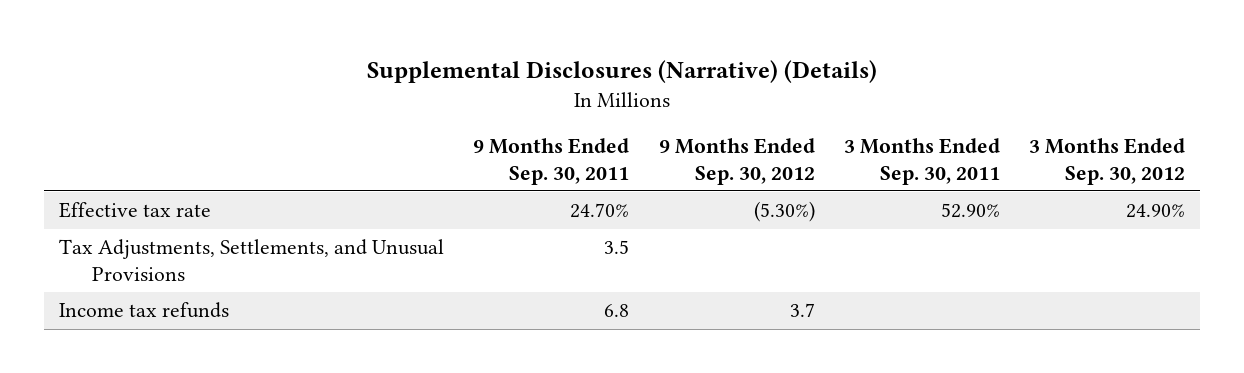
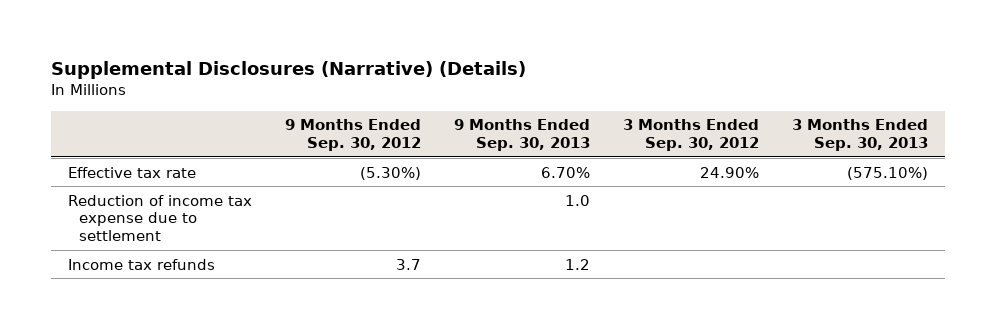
[473,138,630,185] 9 Months Ended Sep. 30, 2011 -> none
[843,138,1000,185] 3 Months Ended Sep. 30, 2011 -> none
none -> [454,119,591,152] 9 Months Ended Sep. 30, 2013
none -> [792,119,929,152] 3 Months Ended Sep. 30, 2013
[59,239,445,281] Tax Adjustments, Settlements, and Unusual Provisions -> [67,194,252,242] Reduction of income tax expense due to settlement

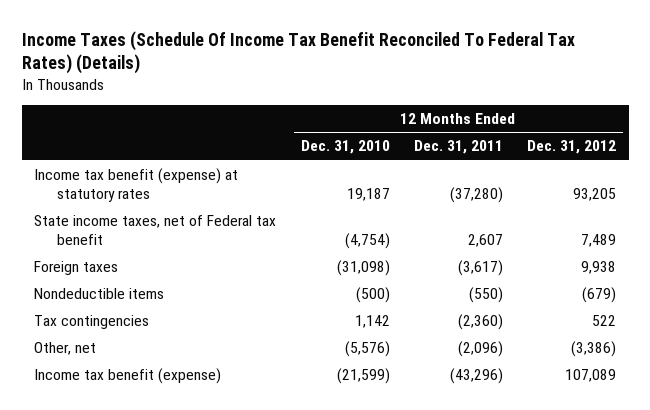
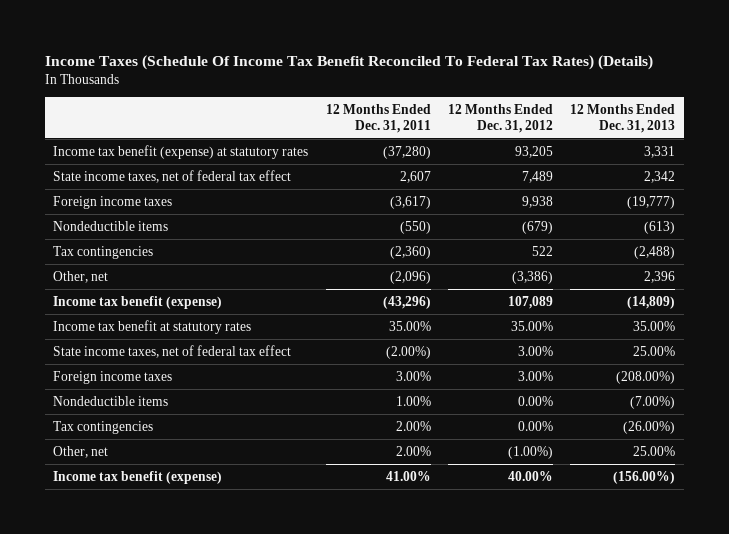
[300,140,390,155] Dec. 31, 2010 -> none
none -> [570,104,676,133] 12 Months Ended Dec. 31, 2013
[34,215,277,245] State income taxes, net of Federal tax benefit -> [53,169,292,183] State income taxes, net of federal tax effect
[34,261,119,276] Foreign taxes -> [53,195,173,209] Foreign income taxes
none -> [53,319,252,334] Income tax benefit at statutory rates
none -> [53,344,292,358] State income taxes, net of federal tax effect
none -> [53,370,173,384] Foreign income taxes
none -> [53,395,169,406] Nondeductible items
none -> [53,420,154,434] Tax contingencies
none -> [53,445,109,458] Other, net
none -> [53,470,223,484] Income tax benefit (expense)

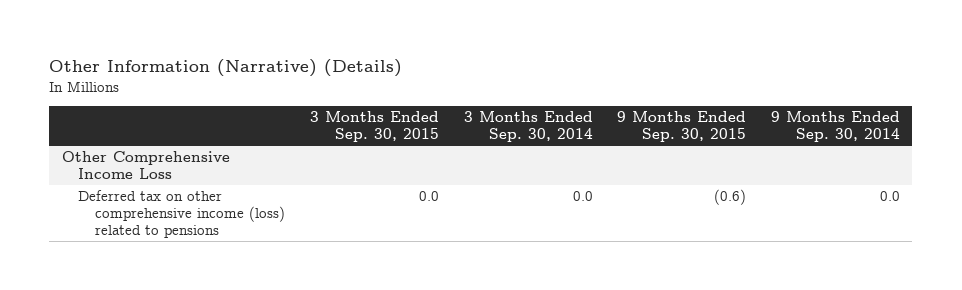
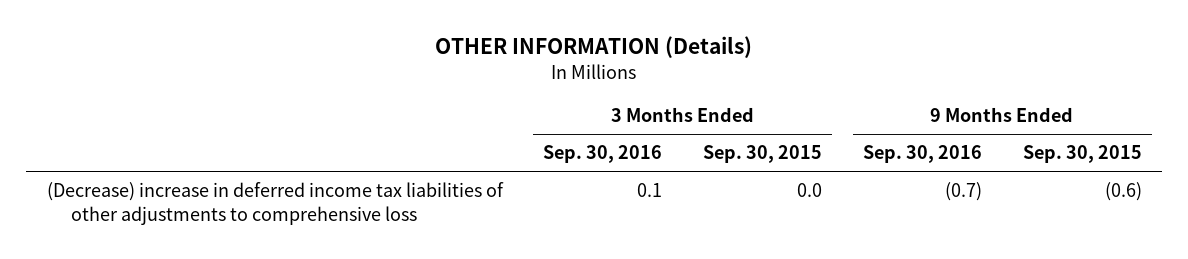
[49,58,403,77] Other Information (Narrative) (Details) -> [435,36,753,59] OTHER INFORMATION (Details)
[463,111,593,143] 3 Months Ended Sep. 30, 2014 -> none
[771,111,901,143] 9 Months Ended Sep. 30, 2014 -> none
none -> [543,145,663,164] Sep. 30, 2016
none -> [862,145,982,164] Sep. 30, 2016
[61,151,230,180] Other Comprehensive Income Loss -> none
[78,190,286,238] Deferred tax on other comprehensive income (loss) related to pensions -> [46,182,504,225] (Decrease) increase in deferred income tax liabilities of other adjustments to comprehensive loss

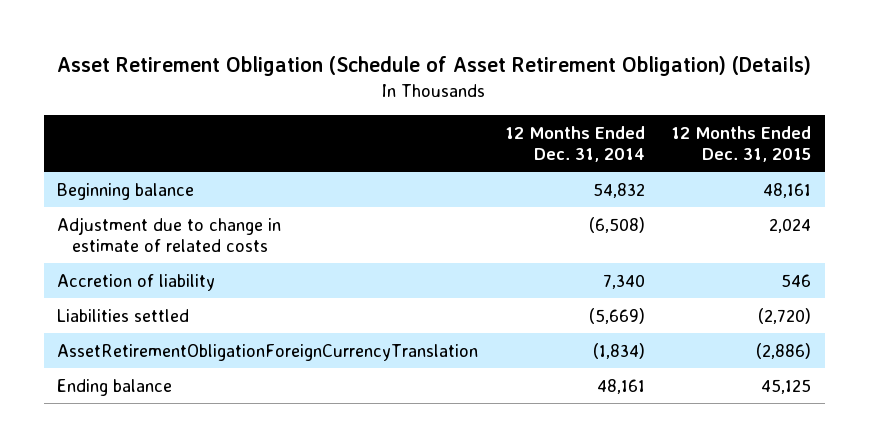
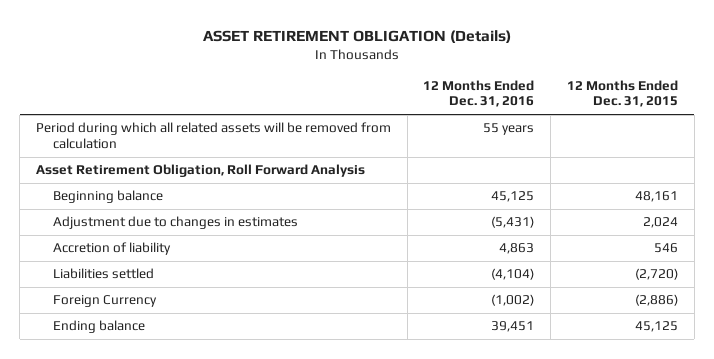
[57,56,812,77] Asset Retirement Obligation (Schedule of Asset Retirement Obligation) (Details) -> [202,29,511,43] ASSET RETIREMENT OBLIGATION (Details)
[504,125,645,163] 12 Months Ended Dec. 31, 2014 -> none
none -> [423,79,535,108] 12 Months Ended Dec. 31, 2016
none -> [36,122,392,150] Period during which all related assets will be removed from calculation
none -> [36,164,366,178] Asset Retirement Obligation, Roll Forward Analysis
[57,216,282,253] Adjustment due to change in estimate of related costs -> [53,216,299,230] Adjustment due to changes in estimates
[57,343,479,361] AssetRetirementObligationForeignCurrencyTranslation -> [53,295,158,308] Foreign Currency

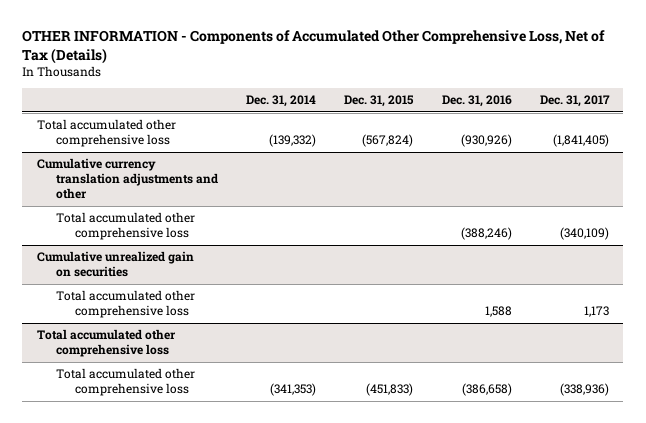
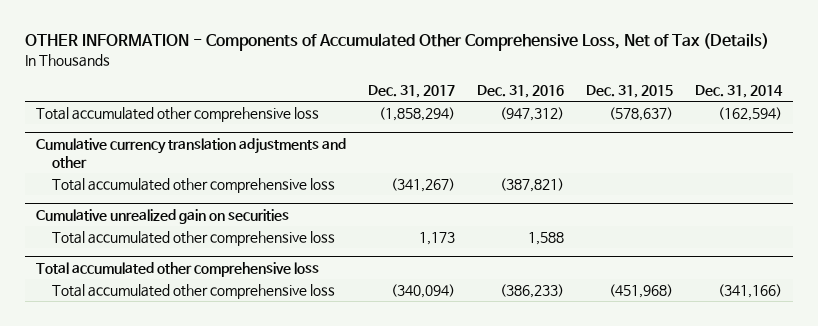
[269,134,317,148] (139,332) -> [718,107,783,122] (162,594)
[362,134,414,148] (567,824) -> [609,107,674,122] (578,637)
[460,134,512,148] (930,926) -> [500,107,565,122] (947,312)
[553,134,610,148] (1,841,405) -> [378,107,455,122] (1,858,294)
[460,227,512,241] (388,246) -> [500,178,565,193] (387,821)
[560,227,610,241] (340,109) -> [390,178,455,193] (341,267)
[270,383,317,397] (341,353) -> [718,284,783,299] (341,166)
[366,383,414,397] (451,833) -> [609,284,674,299] (451,968)
[461,383,512,397] (386,658) -> [500,284,565,299] (386,233)
[560,383,610,397] (338,936) -> [390,284,455,299] (340,094)

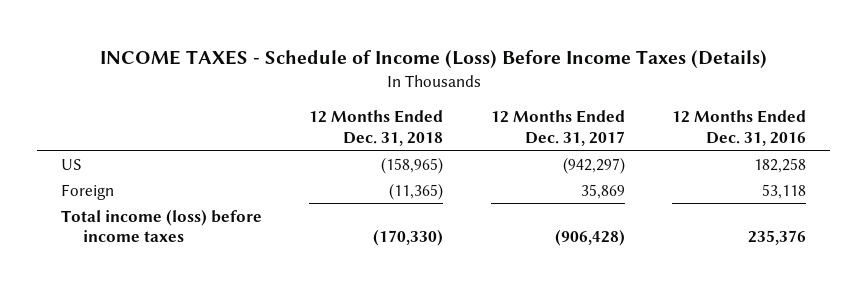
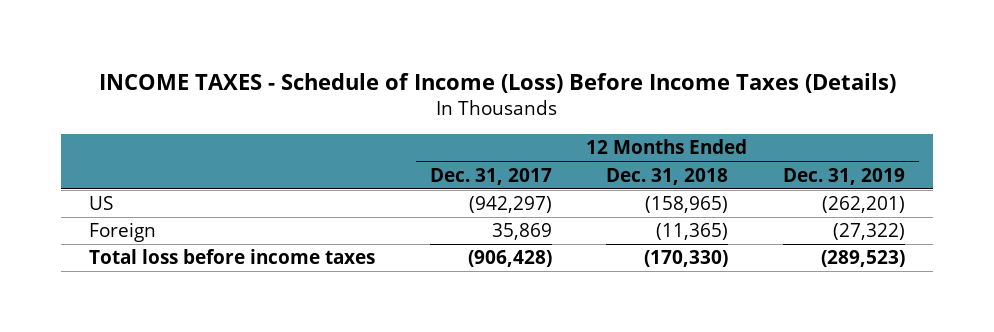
[672,110,807,146] 12 Months Ended Dec. 31, 2016 -> none
none -> [783,167,906,185] Dec. 31, 2019
[60,208,262,242] Total income (loss) before income taxes -> [88,249,375,265] Total loss before income taxes

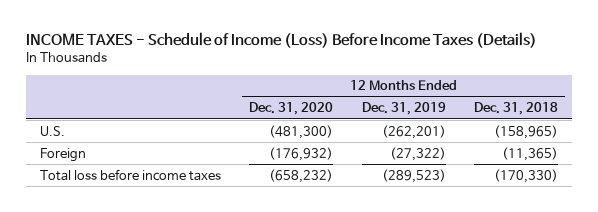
[429,167,552,185] Dec. 31, 2017 -> none
none -> [249,102,334,116] Dec. 31, 2020
[88,196,113,211] US -> [40,125,66,136] U.S.

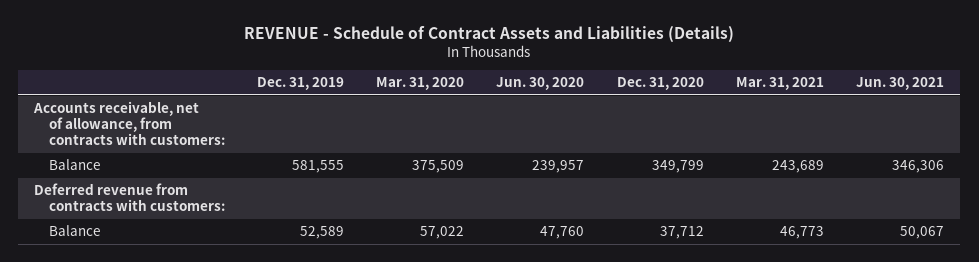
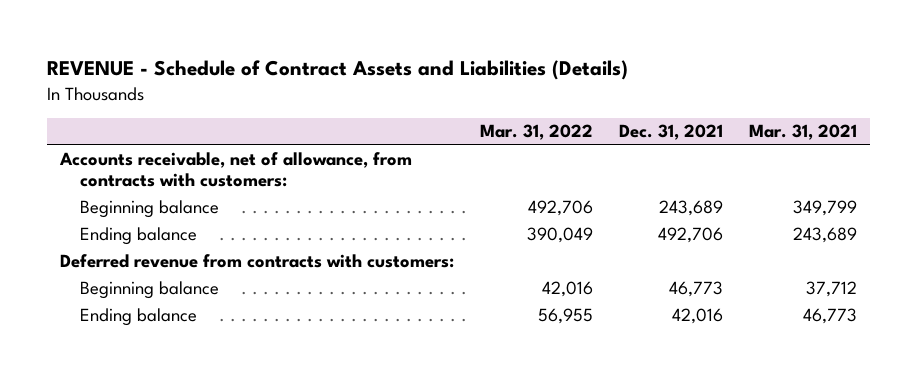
[256,77,344,91] Dec. 31, 2019 -> none
[376,77,465,91] Mar. 31, 2020 -> none
[496,77,585,91] Jun. 30, 2020 -> none
[616,77,704,91] Dec. 31, 2020 -> none
[856,77,945,91] Jun. 30, 2021 -> none
none -> [479,124,593,141] Mar. 31, 2022
none -> [619,124,724,141] Dec. 31, 2021
[48,159,100,171] Balance -> [79,200,219,219] Beginning balance
[771,160,824,174] 243,689 -> [793,200,858,217] 349,799
none -> [79,227,197,246] Ending balance
[48,225,100,237] Balance -> [79,281,219,300] Beginning balance
[779,226,824,240] 46,773 -> [806,281,858,298] 37,712
none -> [79,308,197,327] Ending balance

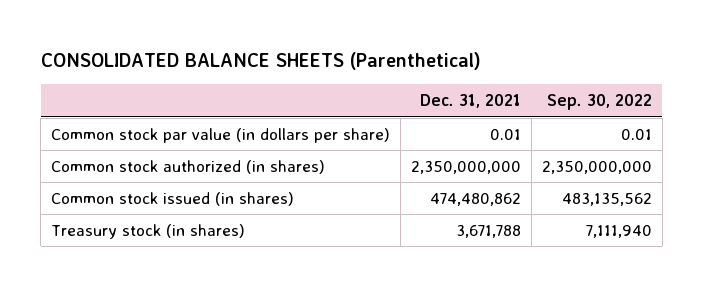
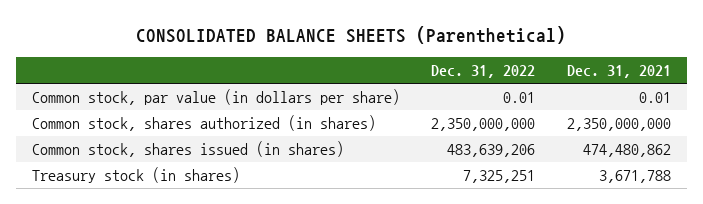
[546,94,652,111] Sep. 30, 2022 -> none
none -> [431,65,536,79] Dec. 31, 2022
[51,127,391,143] Common stock par value (in dollars per share) -> [31,89,400,106] Common stock, par value (in dollars per share)
[51,159,326,174] Common stock authorized (in shares) -> [31,115,376,132] Common stock, shares authorized (in shares)
[51,191,295,206] Common stock issued (in shares) -> [31,141,344,158] Common stock, shares issued (in shares)

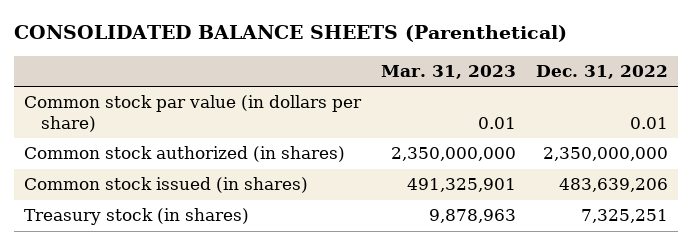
[566,65,671,79] Dec. 31, 2021 -> none
none -> [380,64,516,79] Mar. 31, 2023
[31,89,400,106] Common stock, par value (in dollars per share) -> [23,95,362,132] Common stock par value (in dollars per share)
[31,115,376,132] Common stock, shares authorized (in shares) -> [23,146,345,163] Common stock authorized (in shares)
[31,141,344,158] Common stock, shares issued (in shares) -> [23,177,308,194] Common stock issued (in shares)

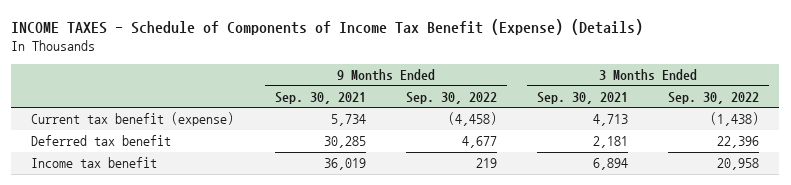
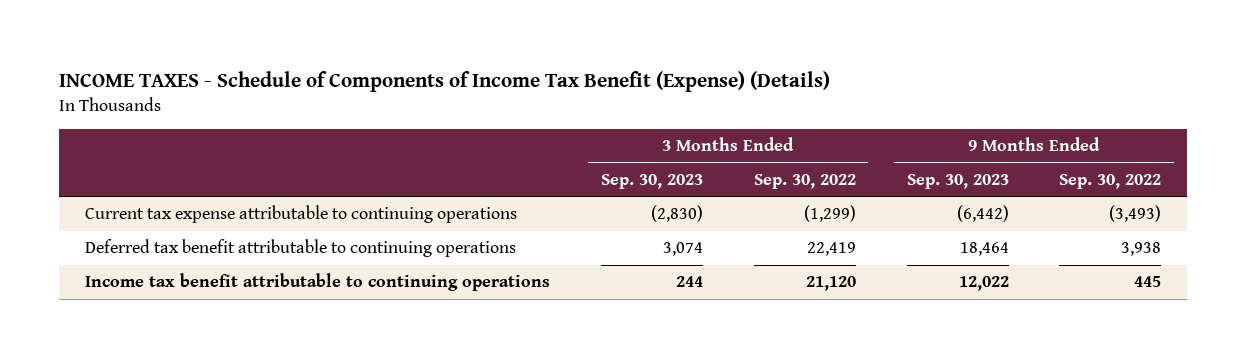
[274,91,366,104] Sep. 30, 2021 -> none
[537,91,629,104] Sep. 30, 2021 -> none
none -> [600,173,703,189] Sep. 30, 2023
none -> [906,173,1009,189] Sep. 30, 2023
[31,112,235,127] Current tax benefit (expense) -> [84,205,517,224] Current tax expense attributable to continuing operations
[447,112,497,127] (4,458) -> [1109,205,1162,223] (3,493)
[710,112,760,127] (1,438) -> [803,205,856,223] (1,299)
[31,135,172,147] Deferred tax benefit -> [84,239,516,258] Deferred tax benefit attributable to continuing operations
[461,136,497,149] 4,677 -> [1121,242,1162,257] 3,938
[717,136,760,149] 22,396 -> [806,242,856,257] 22,419
[31,157,158,169] Income tax benefit -> [84,273,550,292] Income tax benefit attributable to continuing operations
[475,158,497,169] 219 -> [1134,276,1162,288] 445
[717,158,760,171] 20,958 -> [805,276,856,292] 21,120

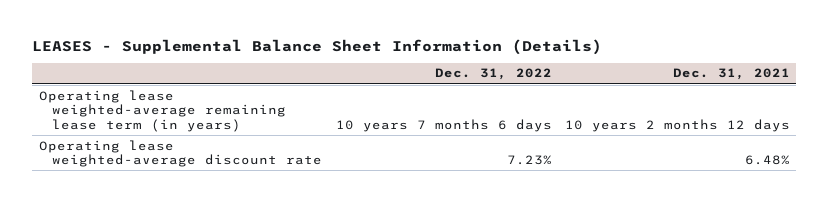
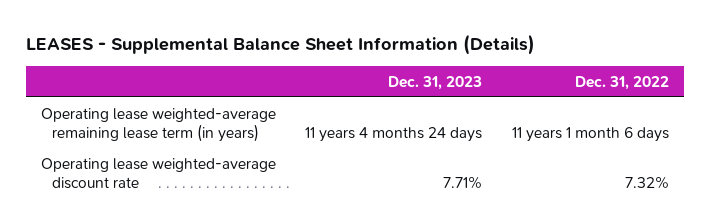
[672,68,790,81] Dec. 31, 2021 -> none
none -> [388,75,483,90] Dec. 31, 2023
[335,118,552,132] 10 years 7 months 6 days -> [511,126,669,142] 11 years 1 month 6 days
[506,155,552,166] 7.23% -> [624,175,669,189] 7.32%

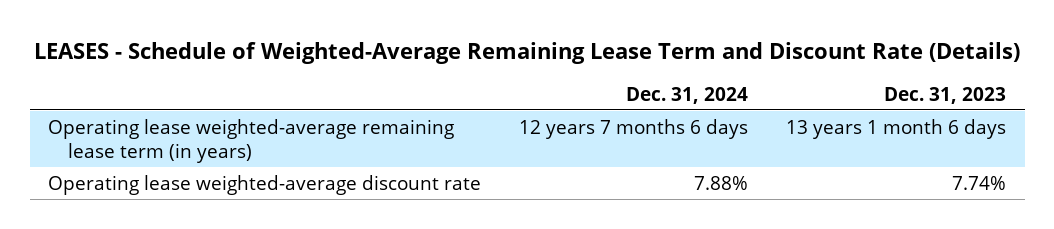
[25,34,535,56] LEASES - Supplemental Balance Sheet Information (Details) -> [34,41,1021,64] LEASES - Schedule of Weighted-Average Remaining Lease Term and Discount Rate (Details)
[574,75,669,90] Dec. 31, 2022 -> none
none -> [626,86,749,104] Dec. 31, 2024
[305,126,483,142] 11 years 4 months 24 days -> [785,118,1006,139] 13 years 1 month 6 days
[443,175,483,189] 7.71% -> [951,175,1006,190] 7.74%

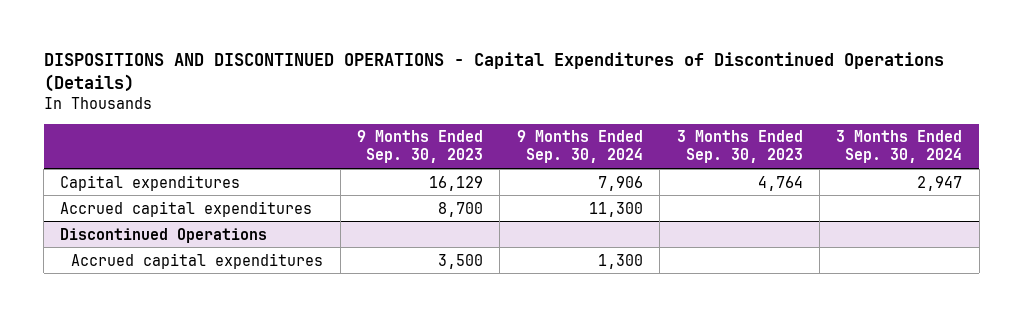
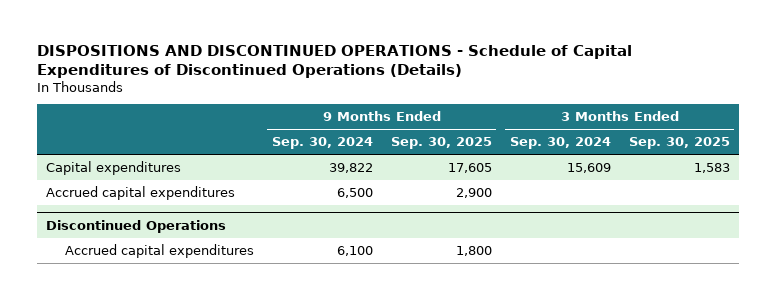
[43,52,944,93] DISPOSITIONS AND DISCONTINUED OPERATIONS - Capital Expenditures of Discontinued Operations (Details) -> [36,44,632,79] DISPOSITIONS AND DISCONTINUED OPERATIONS - Schedule of Capital Expenditures of Discontinued Operations (Details)
[356,130,483,164] 9 Months Ended Sep. 30, 2023 -> none
[676,130,803,164] 3 Months Ended Sep. 30, 2023 -> none
none -> [390,137,492,150] Sep. 30, 2025
none -> [628,137,730,150] Sep. 30, 2025
[597,175,643,191] 7,906 -> [328,163,373,174] 39,822
[917,175,963,191] 2,947 -> [566,163,611,174] 15,609
[588,201,643,217] 11,300 -> [336,188,373,199] 6,500
[597,253,643,269] 1,300 -> [336,246,373,257] 6,100

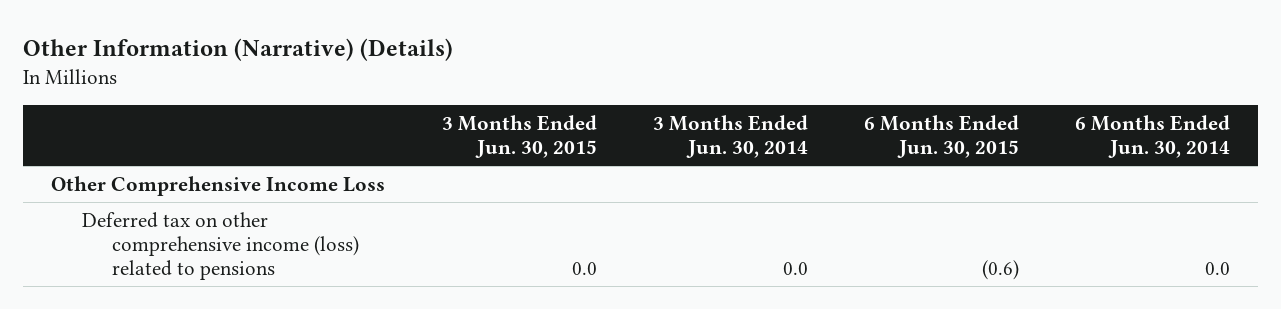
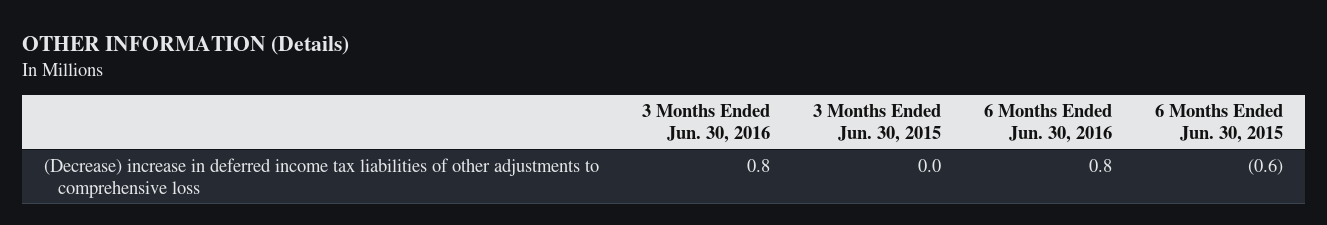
[23,37,454,61] Other Information (Narrative) (Details) -> [22,36,350,56] OTHER INFORMATION (Details)
[652,114,808,159] 3 Months Ended Jun. 30, 2014 -> none
[1074,114,1230,159] 6 Months Ended Jun. 30, 2014 -> none
none -> [641,104,770,143] 3 Months Ended Jun. 30, 2016
none -> [984,104,1113,143] 6 Months Ended Jun. 30, 2016
[51,175,386,196] Other Comprehensive Income Loss -> none
[81,211,359,281] Deferred tax on other comprehensive income (loss) related to pensions -> [43,158,599,198] (Decrease) increase in deferred income tax liabilities of other adjustments to comprehensive loss

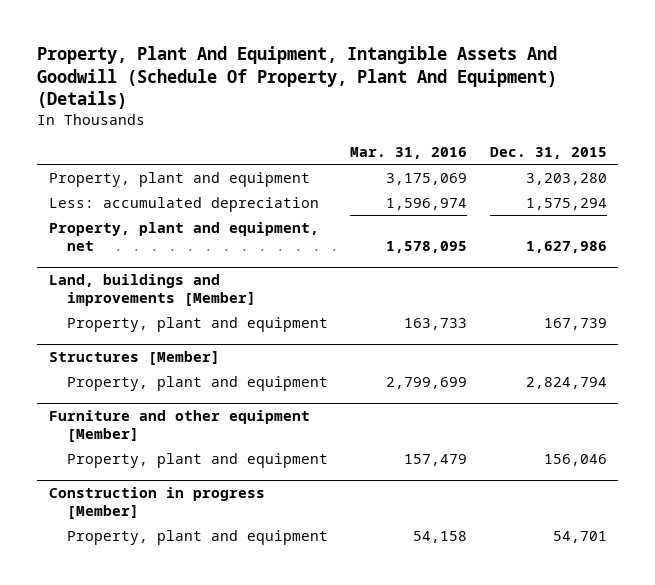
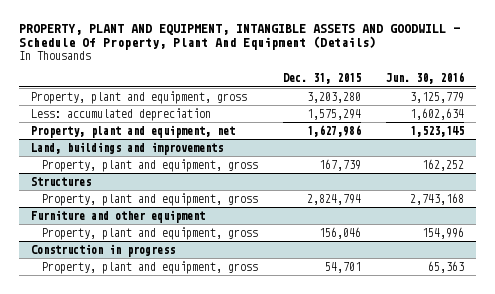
[37,45,558,110] Property, Plant And Equipment, Intangible Assets And Goodwill (Schedule Of Property, Plant And Equipment) (Details) -> [18,23,460,51] PROPERTY, PLANT AND EQUIPMENT, INTANGIBLE ASSETS AND GOODWILL - Schedule Of Property, Plant And Equipment (Details)
[350,147,468,160] Mar. 31, 2016 -> none
none -> [385,72,464,85] Jun. 30, 2016
[48,171,310,187] Property, plant and equipment -> [30,90,247,104] Property, plant and equipment, gross
[48,273,256,306] Land, buildings and improvements [Member] -> [30,141,223,155] Land, buildings and improvements
[66,316,328,332] Property, plant and equipment -> [42,158,259,172] Property, plant and equipment, gross
[48,350,220,365] Structures [Member] -> [30,176,91,186] Structures
[66,375,328,391] Property, plant and equipment -> [42,192,259,206] Property, plant and equipment, gross
[48,409,310,442] Furniture and other equipment [Member] -> [30,209,205,223] Furniture and other equipment
[66,452,328,468] Property, plant and equipment -> [42,226,259,240] Property, plant and equipment, gross
[48,486,265,519] Construction in progress [Member] -> [30,243,175,257] Construction in progress
[66,529,328,545] Property, plant and equipment -> [42,260,259,274] Property, plant and equipment, gross

